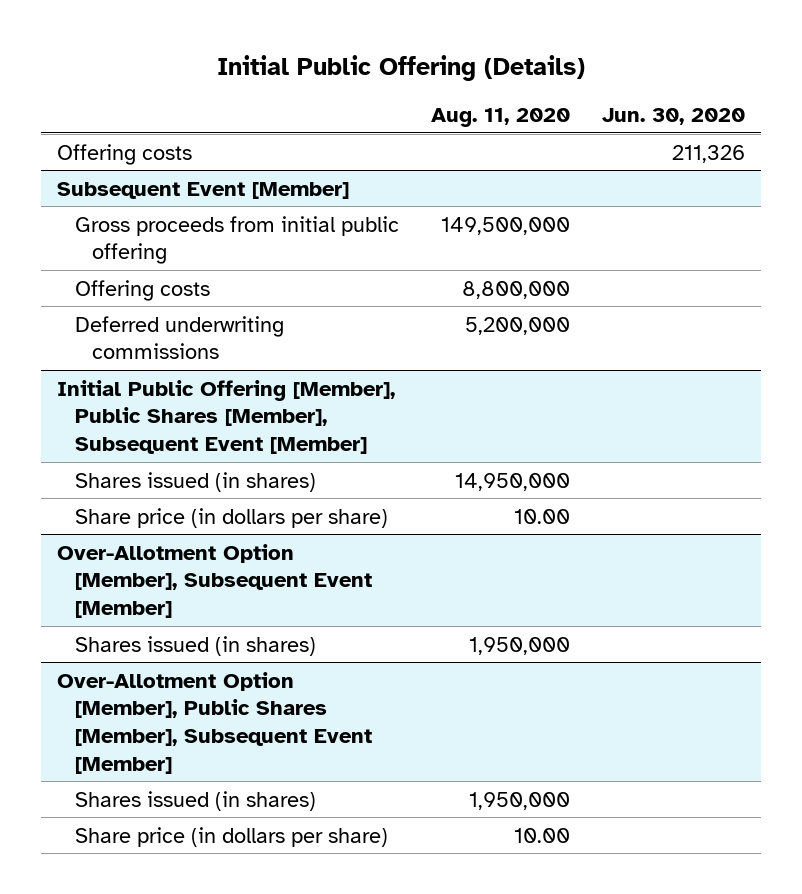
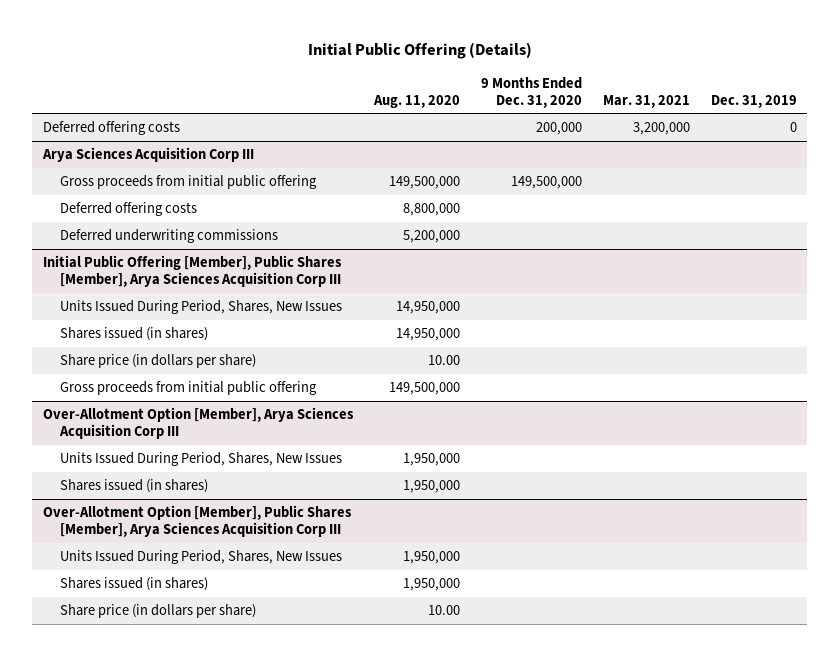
[601,108,745,126] Jun. 30, 2020 -> none
none -> [480,76,582,108] 9 Months Ended Dec. 31, 2020
none -> [602,94,690,108] Mar. 31, 2021
none -> [710,94,797,108] Dec. 31, 2019
[57,181,350,199] Subsequent Event [Member] -> none
[57,143,193,165] Offering costs -> [42,121,180,136] Deferred offering costs
none -> [41,147,254,163] Arya Sciences Acquisition Corp III
[74,279,210,301] Offering costs -> [60,202,198,217] Deferred offering costs
[57,379,396,454] Initial Public Offering [Member], Public Shares [Member], Subsequent Event [Member] -> none
none -> [42,255,342,288] Initial Public Offering [Member], Public Shares [Member], Arya Sciences Acquisition Corp III
none -> [60,300,343,315] Units Issued During Period, Shares, New Issues
[57,543,372,618] Over-Allotment Option [Member], Subsequent Event [Member] -> none
none -> [60,381,318,396] Gross proceeds from initial public offering
none -> [42,407,354,440] Over-Allotment Option [Member], Arya Sciences Acquisition Corp III
none -> [60,452,343,467] Units Issued During Period, Shares, New Issues
[57,671,372,774] Over-Allotment Option [Member], Public Shares [Member], Subsequent Event [Member] -> none
none -> [42,505,352,538] Over-Allotment Option [Member], Public Shares [Member], Arya Sciences Acquisition Corp III
none -> [60,550,343,565] Units Issued During Period, Shares, New Issues

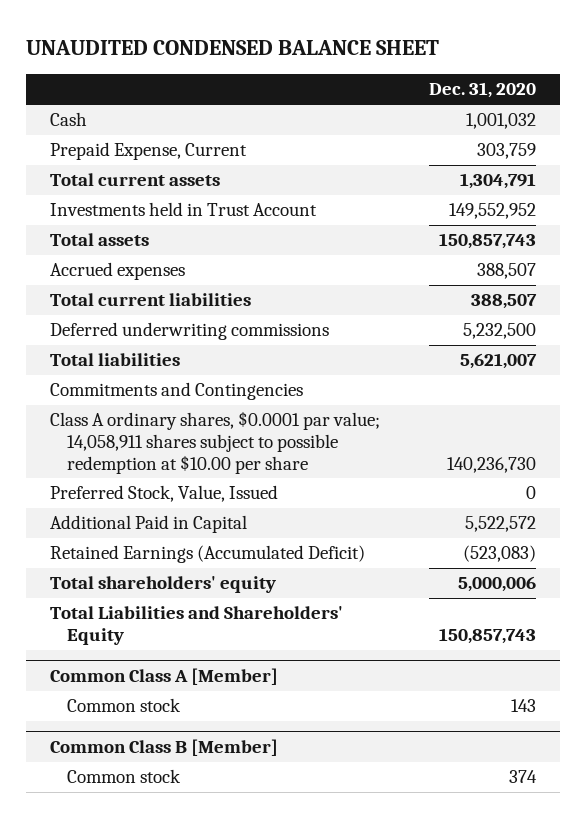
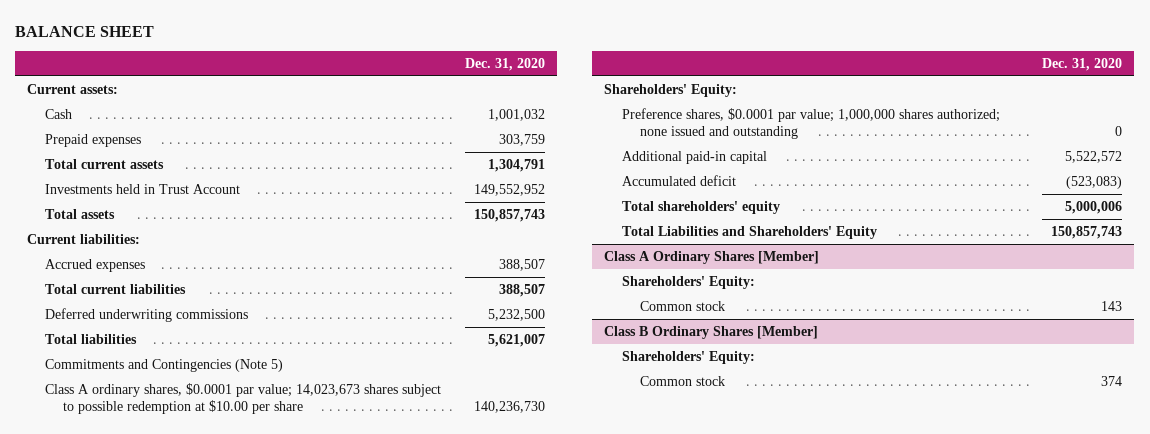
[26,40,440,56] UNAUDITED CONDENSED BALANCE SHEET -> [15,25,155,37] BALANCE SHEET
none -> [27,83,119,94] Current assets:
[50,142,248,161] Prepaid Expense, Current -> [45,133,142,147] Prepaid expenses
none -> [27,233,141,244] Current liabilities:
[50,382,304,401] Commitments and Contingencies -> [45,358,284,372] Commitments and Contingencies (Note 5)
[50,411,381,474] Class A ordinary shares, $0.0001 par value; 14,058,911 shares subject to possible redemption at $10.00 per share -> [45,382,442,415] Class A ordinary shares, $0.0001 par value; 14,023,673 shares subject to possible redemption at $10.00 per share
none -> [604,83,738,97] Shareholders' Equity:
[50,485,279,503] Preferred Stock, Value, Issued -> [622,107,1001,140] Preference shares, $0.0001 par value; 1,000,000 shares authorized; none issued and outstanding
[50,515,248,534] Additional Paid in Capital -> [622,150,768,164] Additional paid-in capital
[50,545,366,564] Retained Earnings (Accumulated Deficit) -> [622,174,737,186] Accumulated deficit
[50,668,279,686] Common Class A [Member] -> [604,250,820,264] Class A Ordinary Shares [Member]
none -> [622,275,756,289] Shareholders' Equity:
[50,739,279,757] Common Class B [Member] -> [604,325,819,339] Class B Ordinary Shares [Member]
none -> [622,350,756,364] Shareholders' Equity:

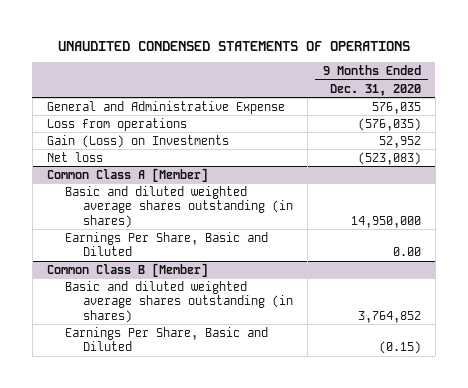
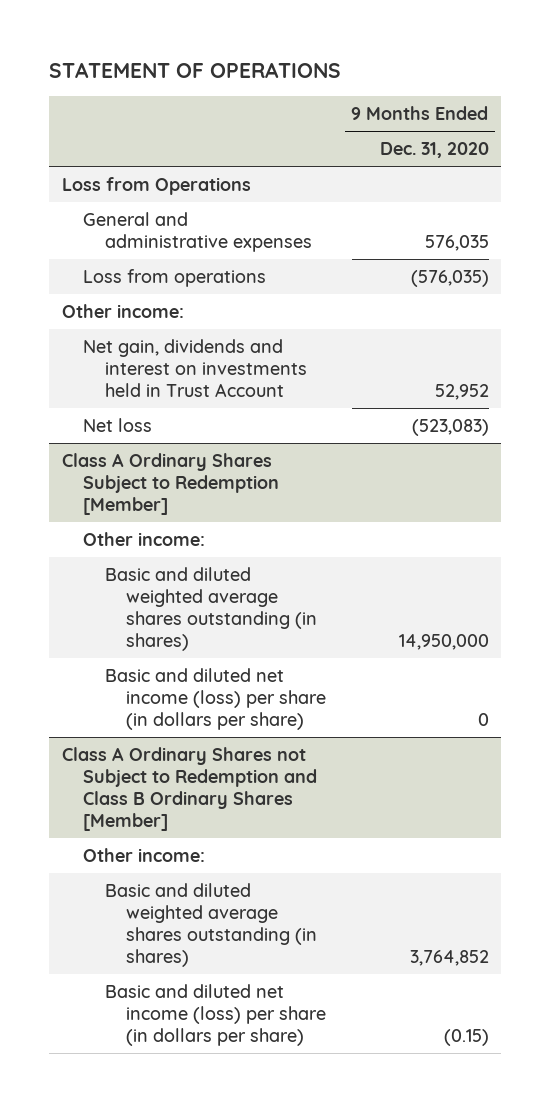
[57,40,410,51] UNAUDITED CONDENSED STATEMENTS OF OPERATIONS -> [49,61,342,78] STATEMENT OF OPERATIONS
none -> [62,177,252,196] Loss from Operations
[46,100,285,114] General and Administrative Expense -> [83,212,312,252] General and administrative expenses
none -> [62,304,185,319] Other income:
[46,134,229,148] Gain (Loss) on Investments -> [83,339,307,397] Net gain, dividends and interest on investments held in Trust Account
[46,167,208,182] Common Class A [Member] -> none
none -> [62,453,280,515] Class A Ordinary Shares Subject to Redemption [Member]
none -> [83,532,206,547] Other income:
[46,262,208,277] Common Class B [Member] -> none
[64,231,268,257] Earnings Per Share, Basic and Diluted -> [104,668,327,730] Basic and diluted net income (loss) per share (in dollars per share)
[392,247,421,257] 0.00 -> [477,712,489,726] 0
none -> [62,747,318,831] Class A Ordinary Shares not Subject to Redemption and Class B Ordinary Shares [Member]
none -> [83,848,206,863] Other income:
[64,326,268,352] Earnings Per Share, Basic and Diluted -> [104,984,327,1046] Basic and diluted net income (loss) per share (in dollars per share)

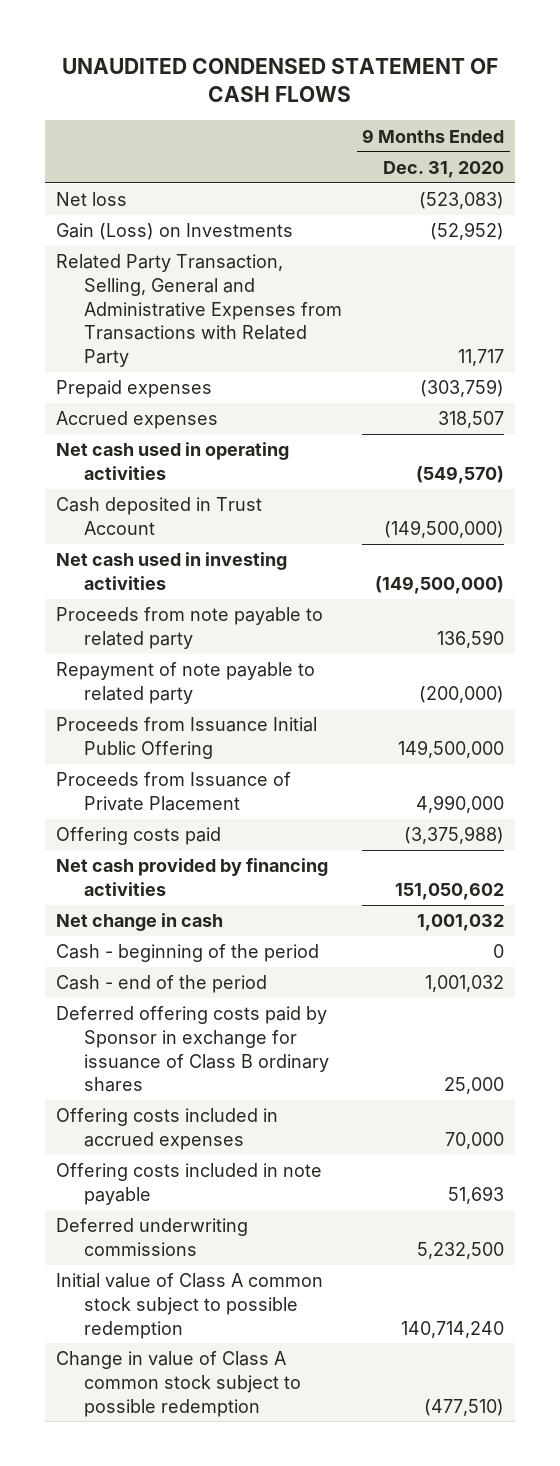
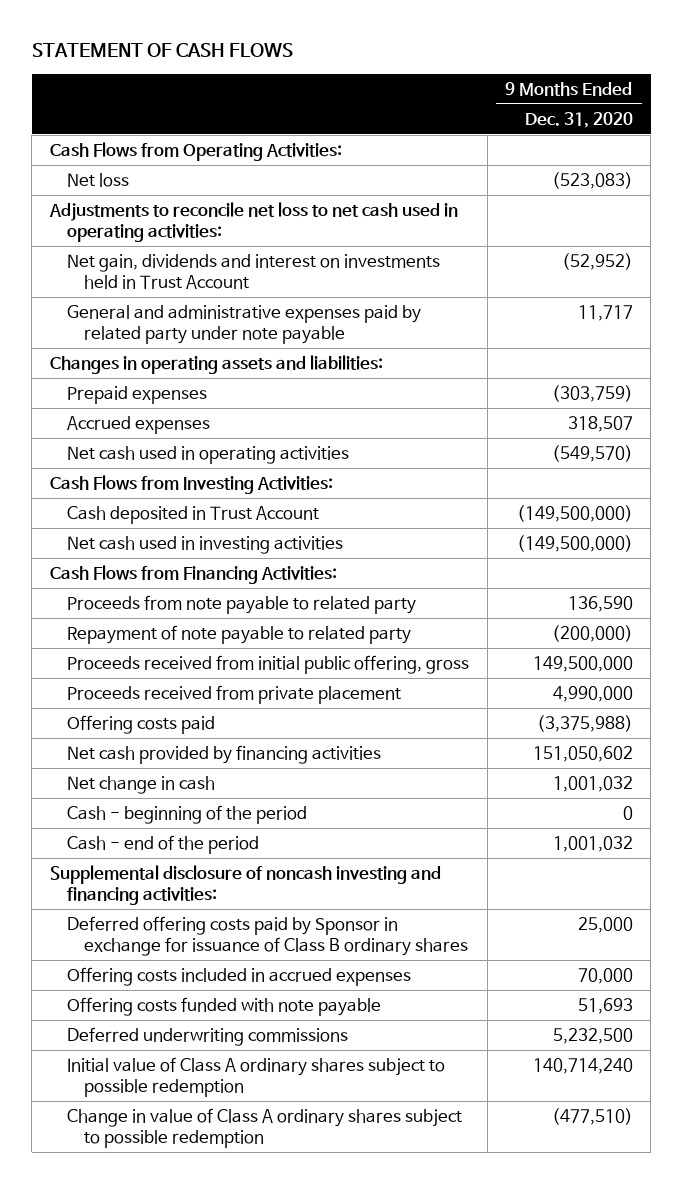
[62,57,499,103] UNAUDITED CONDENSED STATEMENT OF CASH FLOWS -> [31,43,293,58] STATEMENT OF CASH FLOWS
none -> [49,141,342,161] Cash Flows from Operating Activities:
none -> [48,201,458,243] Adjustments to reconcile net loss to net cash used in operating activities:
[55,223,293,241] Gain (Loss) on Investments -> [66,253,440,290] Net gain, dividends and interest on investments held in Trust Account
[55,254,343,367] Related Party Transaction, Selling, General and Administrative Expenses from Transactions with Related Party -> [66,304,421,345] General and administrative expenses paid by related party under note payable
none -> [49,354,383,374] Changes in operating assets and liabilities:
none -> [49,474,333,494] Cash Flows from Investing Activities:
none -> [49,564,337,584] Cash Flows from Financing Activities:
[55,717,317,759] Proceeds from Issuance Initial Public Offering -> [66,654,469,674] Proceeds received from initial public offering, gross
[55,772,291,811] Proceeds from Issuance of Private Placement -> [66,684,401,704] Proceeds received from private placement
none -> [49,864,441,906] Supplemental disclosure of noncash investing and financing activities:
[55,1163,322,1205] Offering costs included in note payable -> [66,996,381,1016] Offering costs funded with note payable
[55,1273,323,1339] Initial value of Class A common stock subject to possible redemption -> [66,1056,445,1098] Initial value of Class A ordinary shares subject to possible redemption
[55,1351,302,1417] Change in value of Class A common stock subject to possible redemption -> [66,1107,462,1149] Change in value of Class A ordinary shares subject to possible redemption

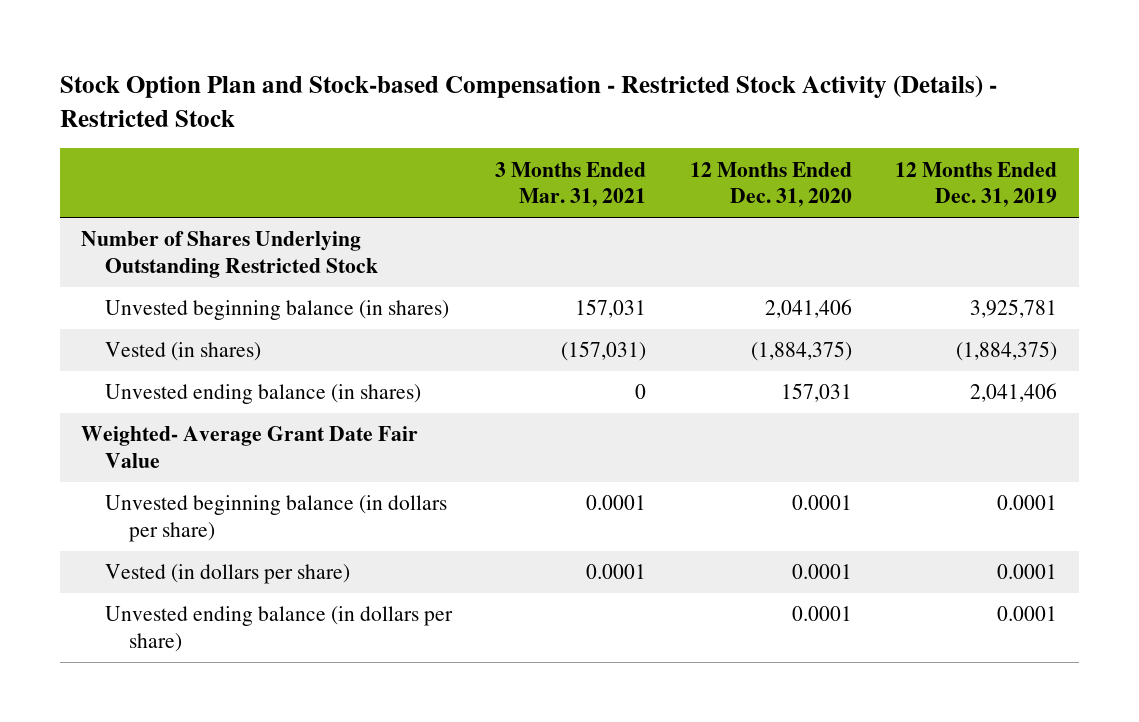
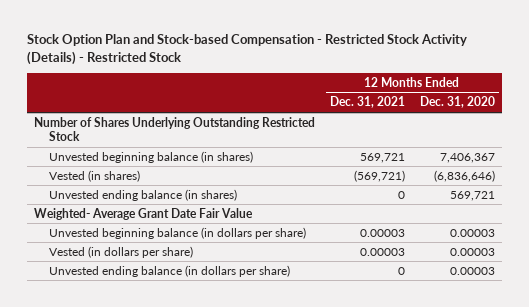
[495,161,647,208] 3 Months Ended Mar. 31, 2021 -> none
[895,161,1058,208] 12 Months Ended Dec. 31, 2019 -> none
none -> [330,96,406,109] Dec. 31, 2021
[764,299,852,319] 2,041,406 -> [439,152,495,163] 7,406,367
[750,341,852,362] (1,884,375) -> [433,169,495,182] (6,836,646)
[780,383,852,403] 157,031 -> [449,190,495,201] 569,721
[791,495,852,511] 0.0001 -> [449,228,495,237] 0.00003
[791,564,852,580] 0.0001 -> [449,247,495,256] 0.00003
[791,606,852,622] 0.0001 -> [449,266,495,275] 0.00003

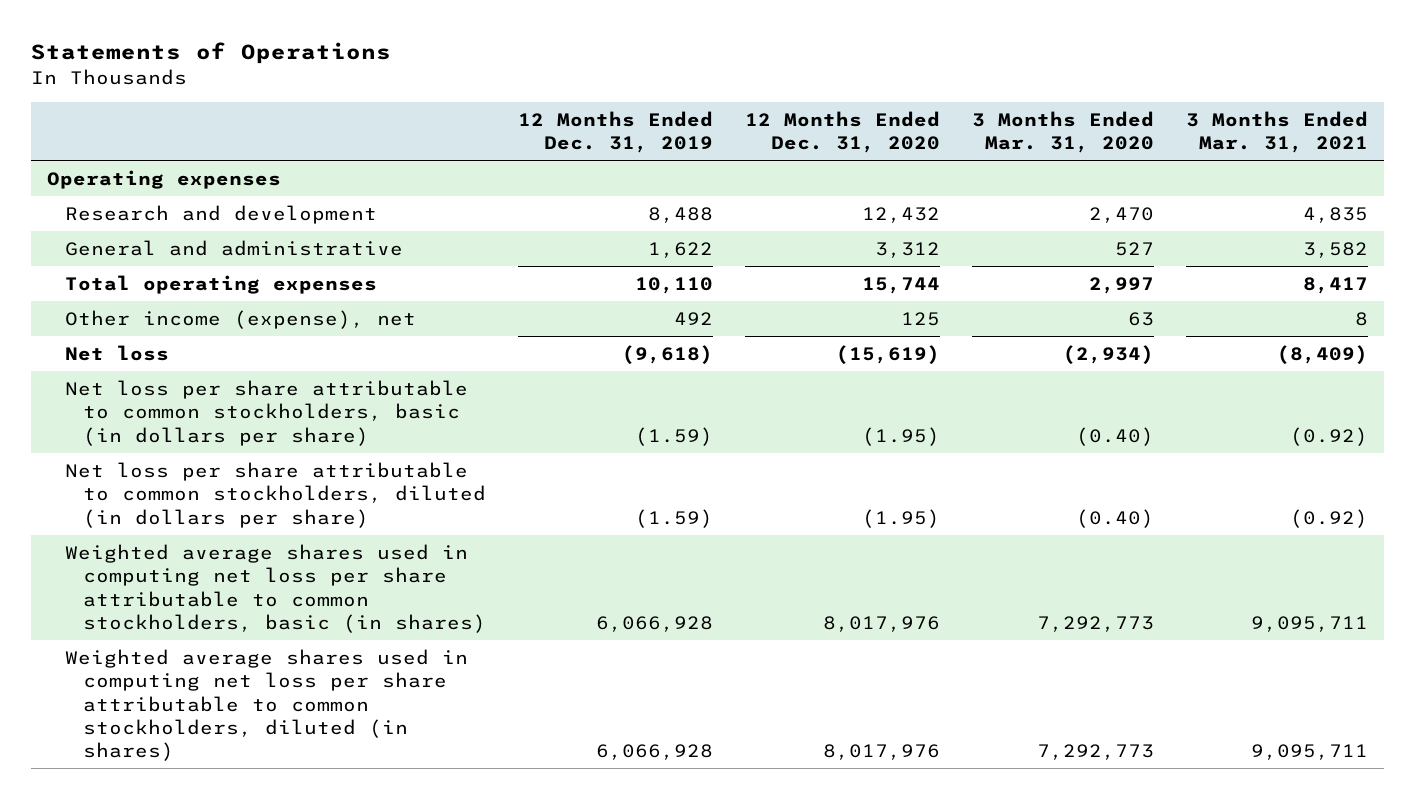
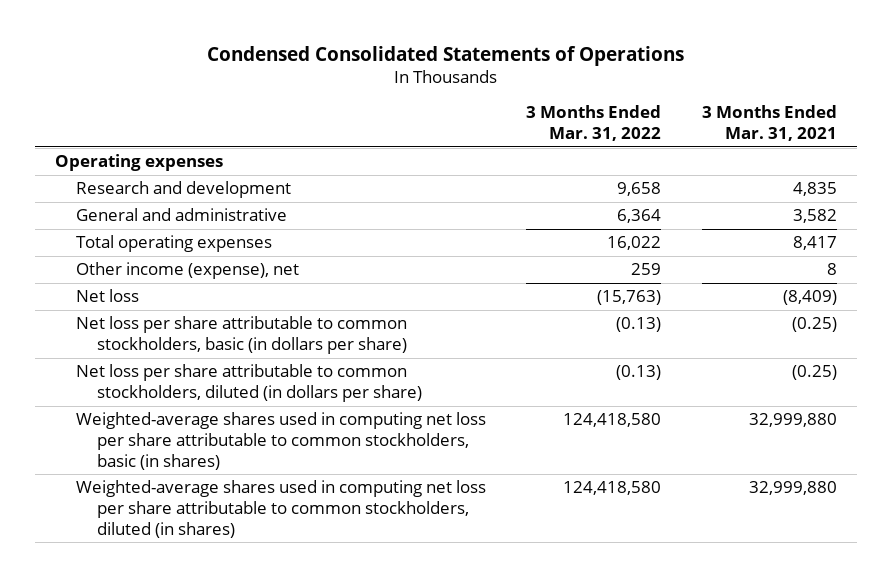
[31,42,392,65] Statements of Operations -> [207,45,685,66] Condensed Consolidated Statements of Operations
[517,110,713,154] 12 Months Ended Dec. 31, 2019 -> none
[744,110,940,154] 12 Months Ended Dec. 31, 2020 -> none
[971,110,1154,154] 3 Months Ended Mar. 31, 2020 -> none
none -> [526,105,662,141] 3 Months Ended Mar. 31, 2022
[1289,426,1368,446] (0.92) -> [791,317,837,333] (0.25)
[1289,508,1368,528] (0.92) -> [791,365,837,381] (0.25)
[65,544,486,633] Weighted average shares used in computing net loss per share attributable to common stockholders, basic (in shares) -> [76,412,487,470] Weighted-average shares used in computing net loss per share attributable to common stockholders, basic (in shares)
[1250,615,1368,632] 9,095,711 -> [748,413,837,428] 32,999,880
[65,649,469,761] Weighted average shares used in computing net loss per share attributable to common stockholders, diluted (in shares) -> [76,480,487,538] Weighted-average shares used in computing net loss per share attributable to common stockholders, diluted (in shares)
[1250,743,1368,760] 9,095,711 -> [748,481,837,496] 32,999,880

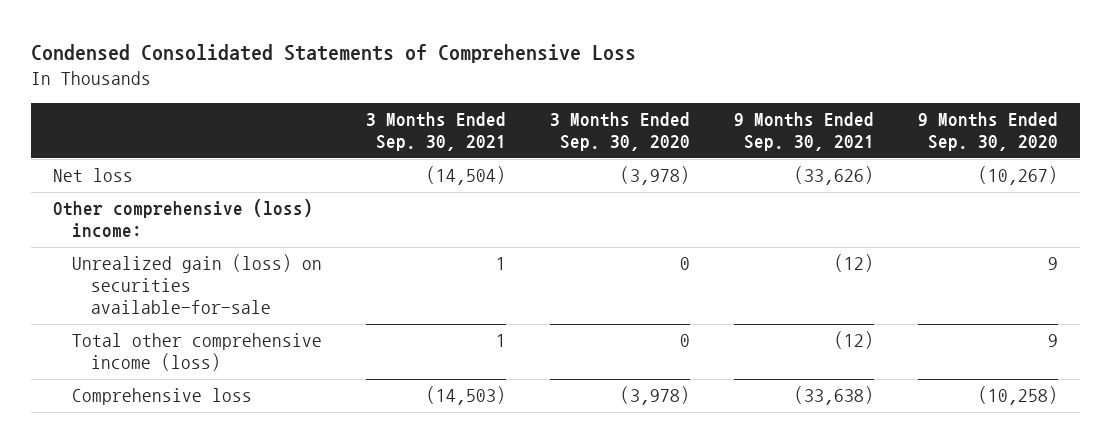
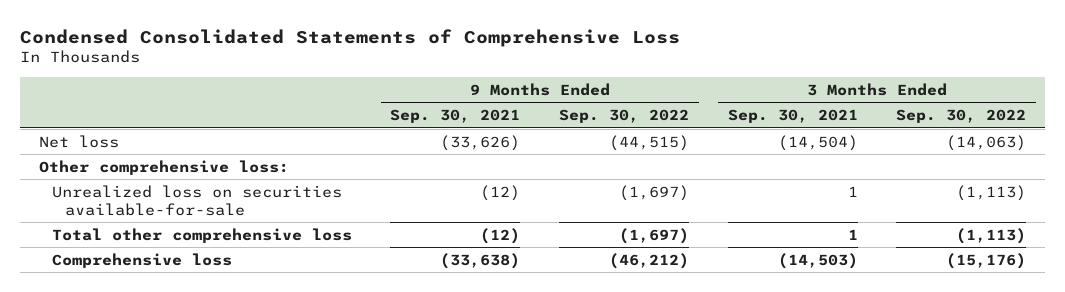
[550,112,691,152] 3 Months Ended Sep. 30, 2020 -> none
[918,112,1059,152] 9 Months Ended Sep. 30, 2020 -> none
none -> [559,109,690,124] Sep. 30, 2022
none -> [896,109,1027,124] Sep. 30, 2022
[52,199,313,239] Other comprehensive (loss) income: -> [39,159,290,175] Other comprehensive loss:
[71,254,322,315] Unrealized gain (loss) on securities available-for-sale -> [51,184,342,216] Unrealized loss on securities available-for-sale
[71,333,322,372] Total other comprehensive income (loss) -> [51,227,352,243] Total other comprehensive loss

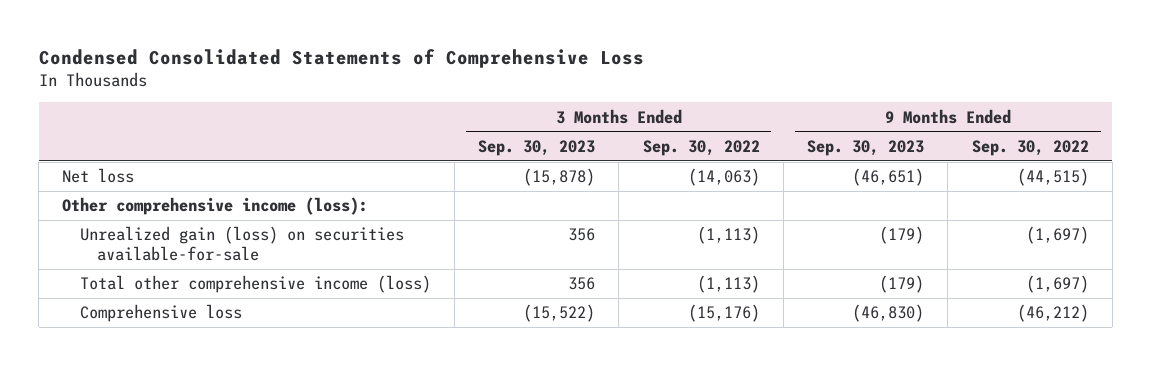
[390,109,521,124] Sep. 30, 2021 -> none
[727,109,858,124] Sep. 30, 2021 -> none
none -> [478,139,596,156] Sep. 30, 2023
none -> [807,139,925,156] Sep. 30, 2023
[39,159,290,175] Other comprehensive loss: -> [62,197,369,216] Other comprehensive income (loss):
[51,184,342,216] Unrealized loss on securities available-for-sale -> [79,226,404,261] Unrealized gain (loss) on securities available-for-sale
[51,227,352,243] Total other comprehensive loss -> [79,275,431,294] Total other comprehensive income (loss)

